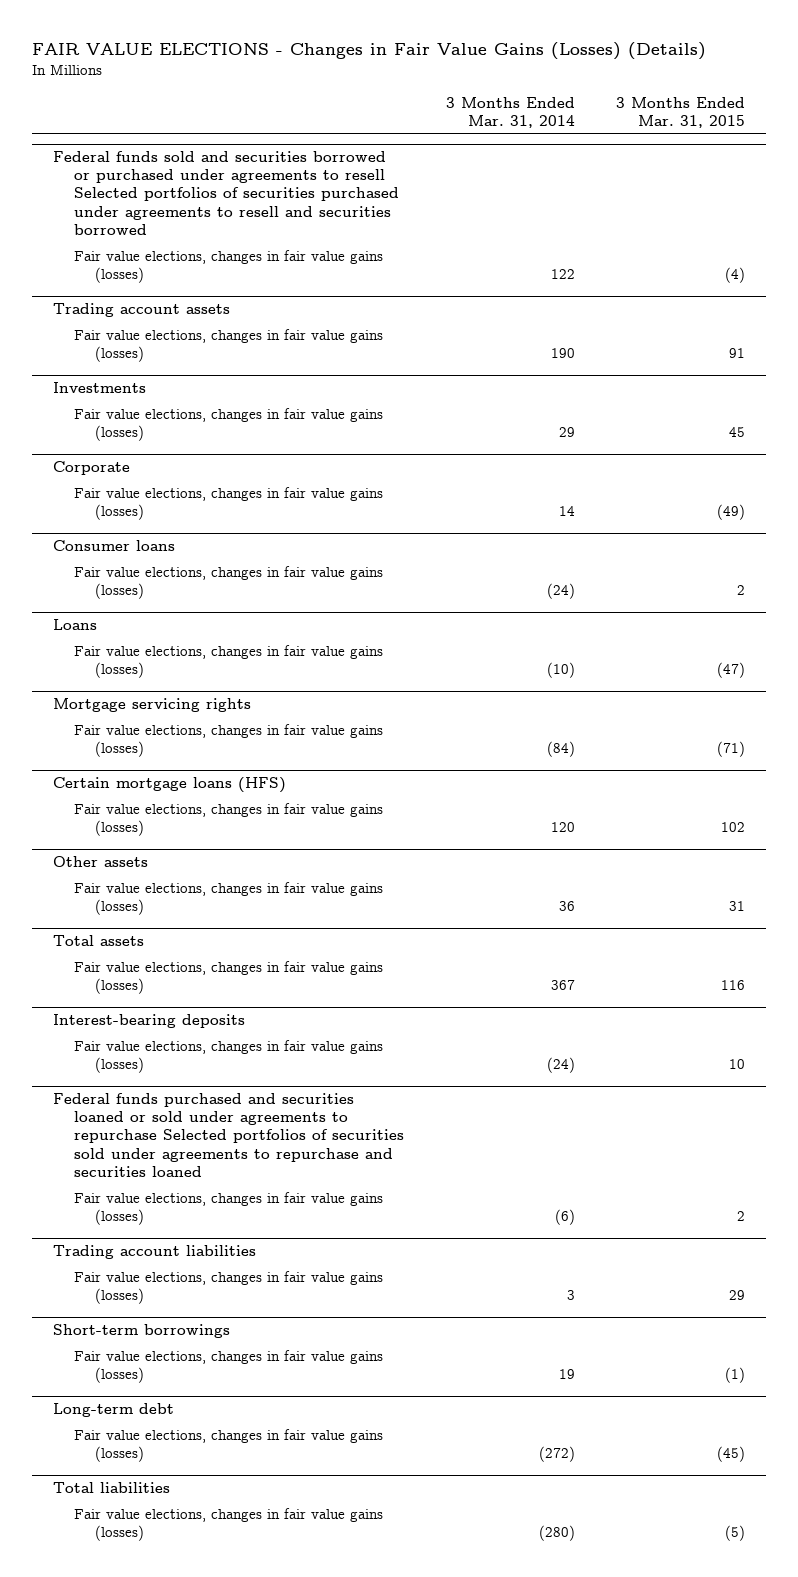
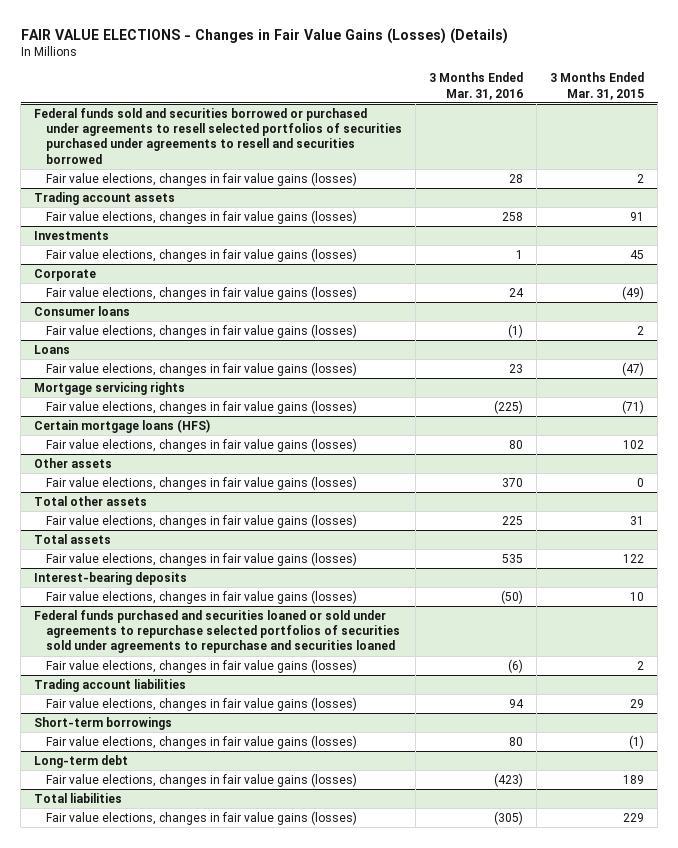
[445,96,575,128] 3 Months Ended Mar. 31, 2014 -> none
none -> [429,72,524,100] 3 Months Ended Mar. 31, 2016
[52,150,400,235] Federal funds sold and securities borrowed or purchased under agreements to resell Selected portfolios of securities purchased under agreements to resell and securities borrowed -> [34,107,403,164] Federal funds sold and securities borrowed or purchased under agreements to resell selected portfolios of securities purchased under agreements to resell and securities borrowed
[725,267,746,284] (4) -> [637,173,645,183] 2
none -> [46,475,358,490] Fair value elections, changes in fair value gains (losses)
none -> [34,495,148,506] Total other assets
[721,980,746,991] 116 -> [623,553,645,563] 122
[52,1092,405,1177] Federal funds purchased and securities loaned or sold under agreements to repurchase Selected portfolios of securities sold under agreements to repurchase and securities loaned -> [34,609,401,654] Federal funds purchased and securities loaned or sold under agreements to repurchase selected portfolios of securities sold under agreements to repurchase and securities loaned
[717,1446,746,1463] (45) -> [623,774,645,784] 189
[725,1525,746,1542] (5) -> [623,812,645,822] 229

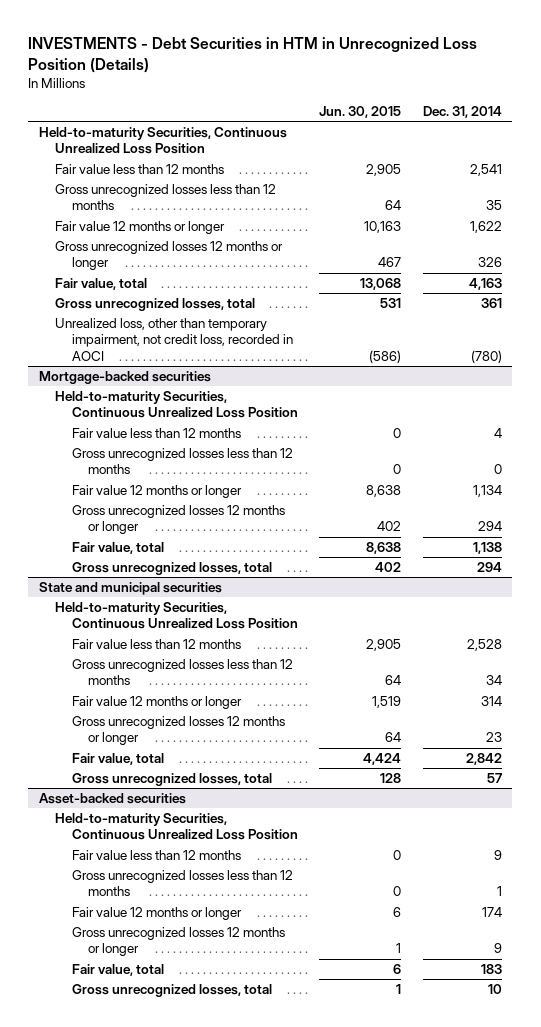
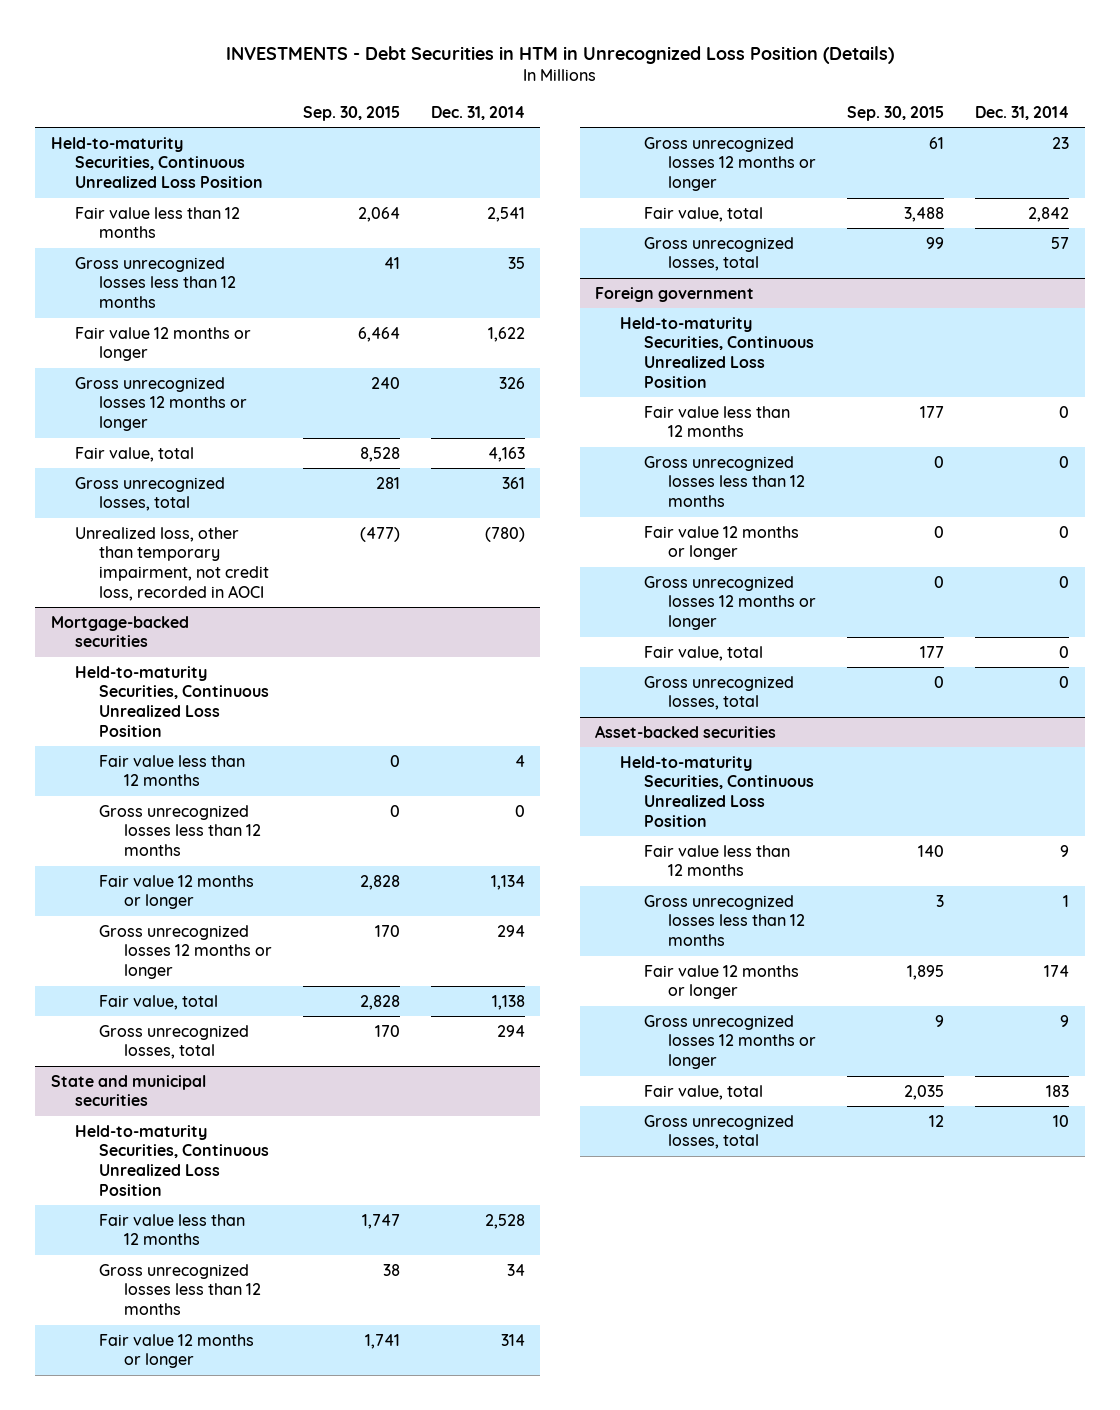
[319,106,402,119] Jun. 30, 2015 -> none
none -> [302,105,400,121] Sep. 30, 2015
none -> [595,286,755,302] Foreign government
none -> [619,316,814,388] Held-to-maturity Securities, Continuous Unrealized Loss Position
none -> [643,405,790,438] Fair value less than 12 months
none -> [643,455,806,507] Gross unrecognized losses less than 12 months
none -> [643,525,799,561] Fair value 12 months or longer
none -> [643,575,817,630] Gross unrecognized losses 12 months or longer
none -> [643,645,763,661] Fair value, total
none -> [643,675,794,711] Gross unrecognized losses, total

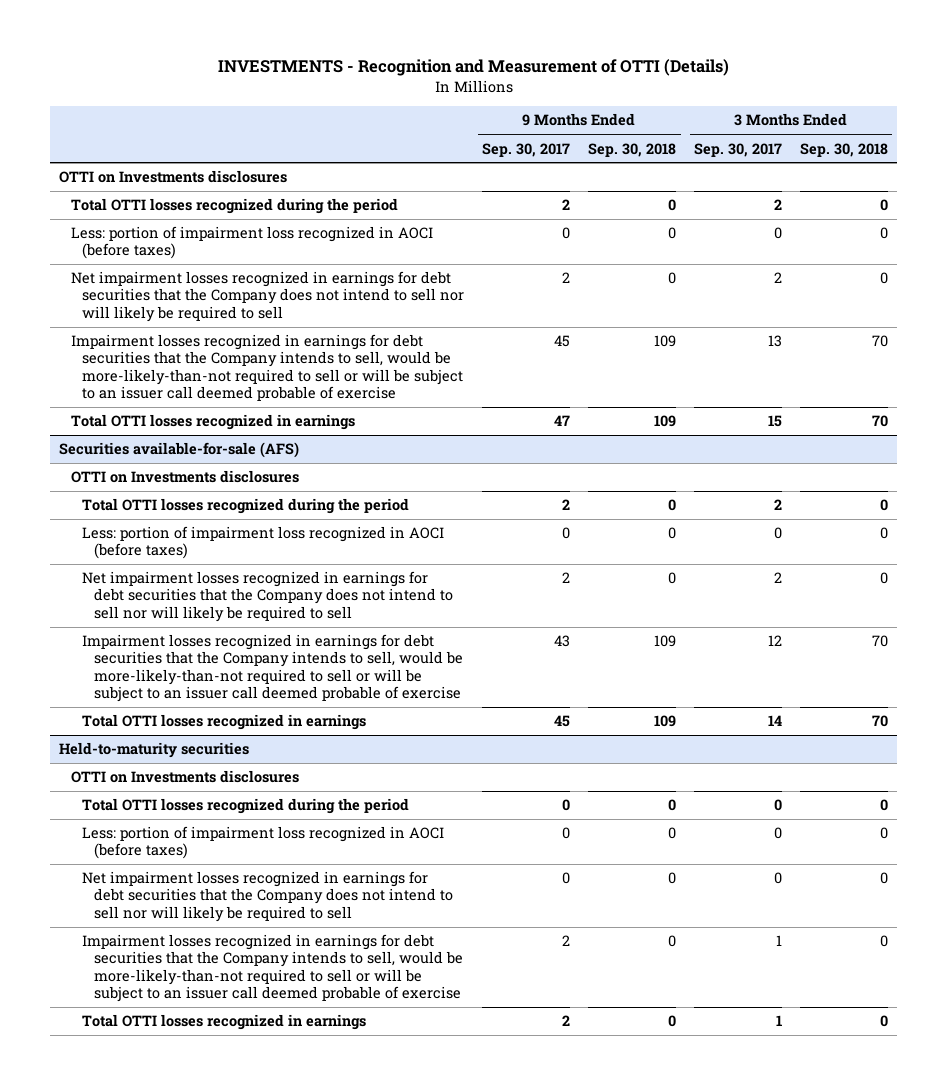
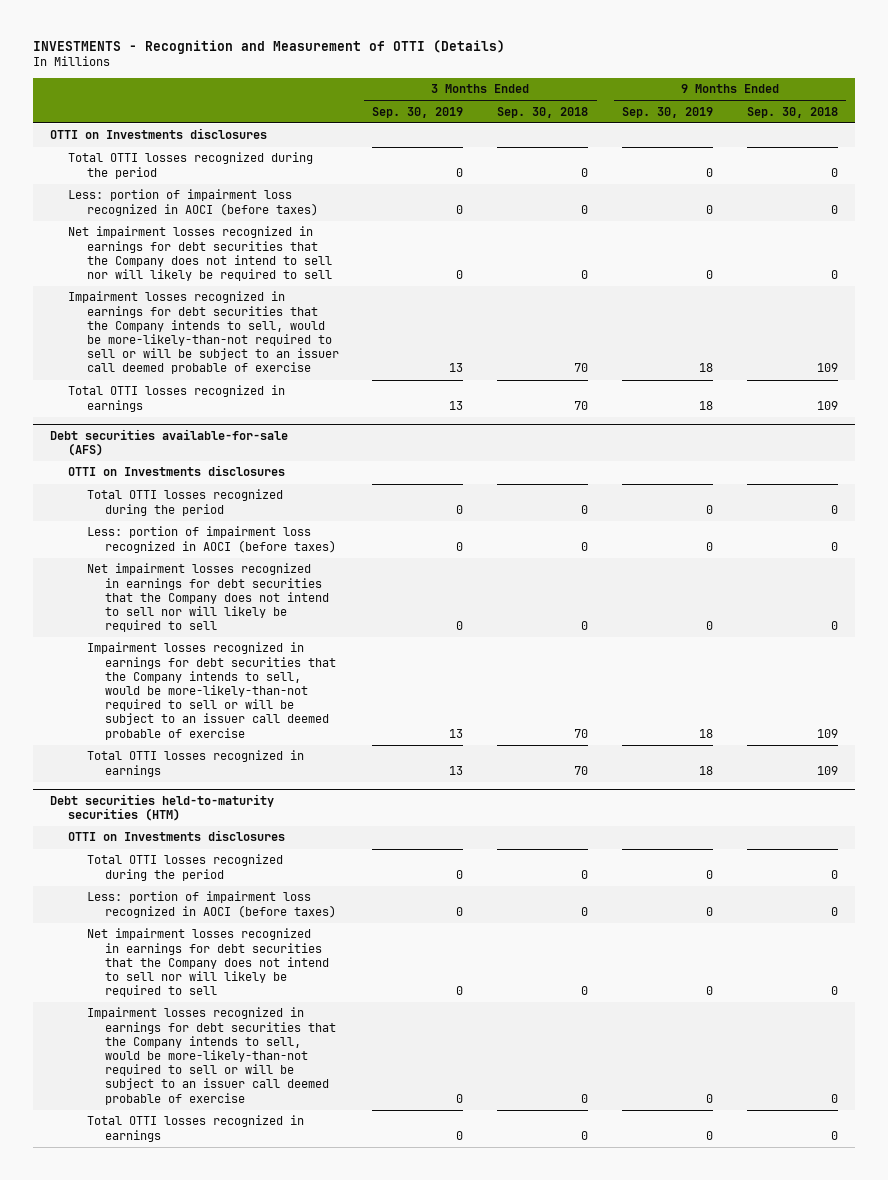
[482,142,571,157] Sep. 30, 2017 -> none
[694,142,783,157] Sep. 30, 2017 -> none
none -> [372,106,464,118] Sep. 30, 2019
none -> [622,106,714,118] Sep. 30, 2019
[59,442,300,459] Securities available-for-sale (AFS) -> [50,428,289,456] Debt securities available-for-sale (AFS)
[59,742,250,759] Held-to-maturity securities -> [50,793,275,821] Debt securities held-to-maturity securities (HTM)

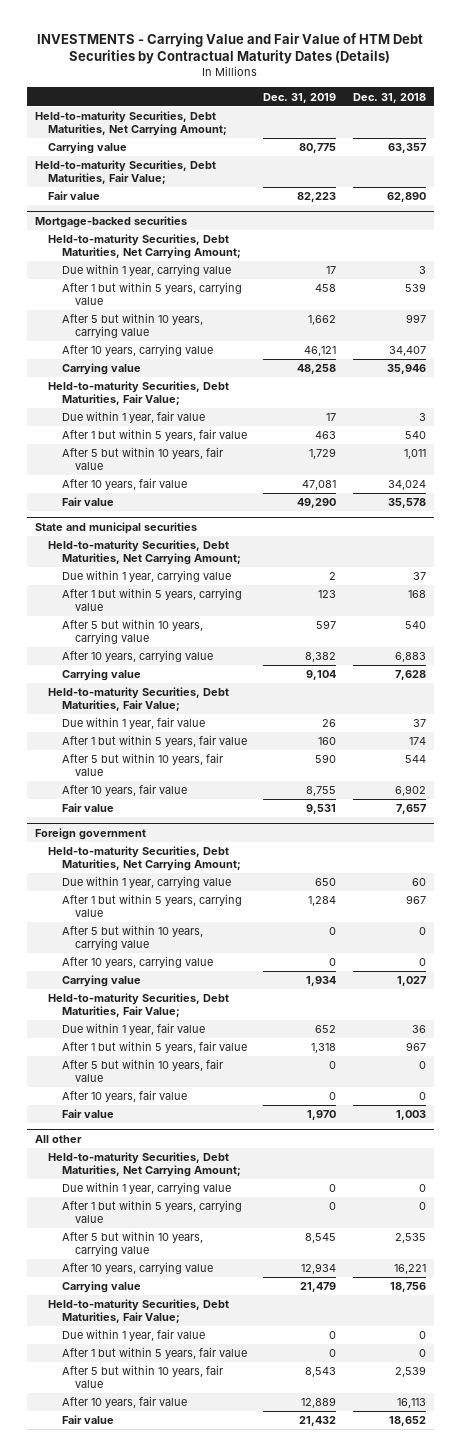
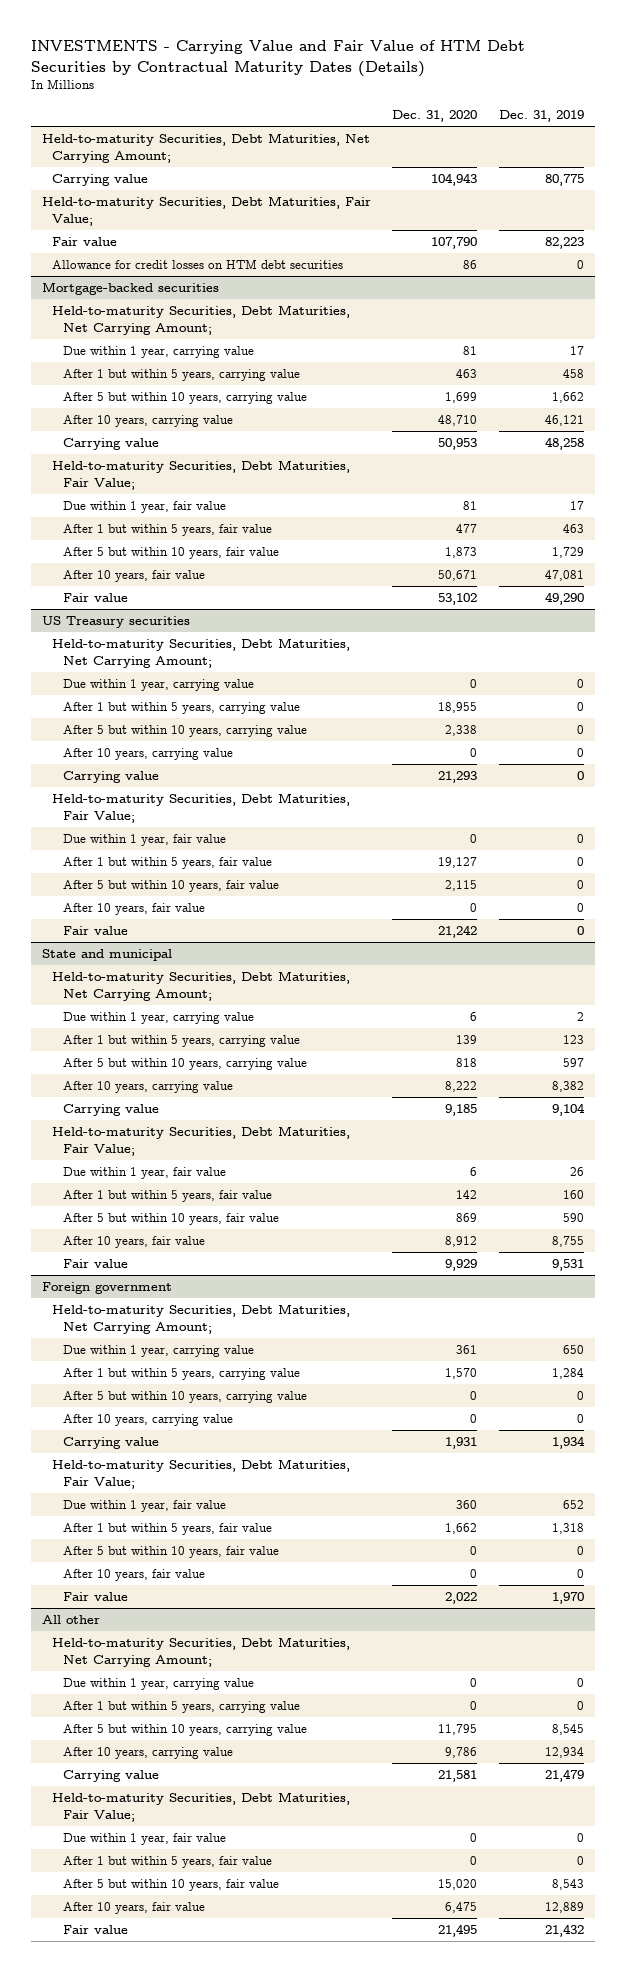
[352,92,426,103] Dec. 31, 2018 -> none
none -> [392,109,478,122] Dec. 31, 2020
none -> [52,259,344,270] Allowance for credit losses on HTM debt securities
[34,521,197,534] State and municipal securities -> none
none -> [41,616,190,629] US Treasury securities
none -> [62,679,254,692] Due within 1 year, carrying value
none -> [62,702,300,715] After 1 but within 5 years, carrying value
none -> [62,725,307,738] After 5 but within 10 years, carrying value
none -> [62,748,233,761] After 10 years, carrying value
none -> [62,771,159,784] Carrying value
none -> [52,793,351,823] Held-to-maturity Securities, Debt Maturities, Fair Value;
none -> [62,834,226,847] Due within 1 year, fair value
none -> [62,857,272,870] After 1 but within 5 years, fair value
none -> [62,880,279,893] After 5 but within 10 years, fair value
none -> [62,903,205,916] After 10 years, fair value
none -> [62,926,128,936] Fair value
none -> [41,949,172,962] State and municipal
none -> [52,971,351,1001] Held-to-maturity Securities, Debt Maturities, Net Carrying Amount;

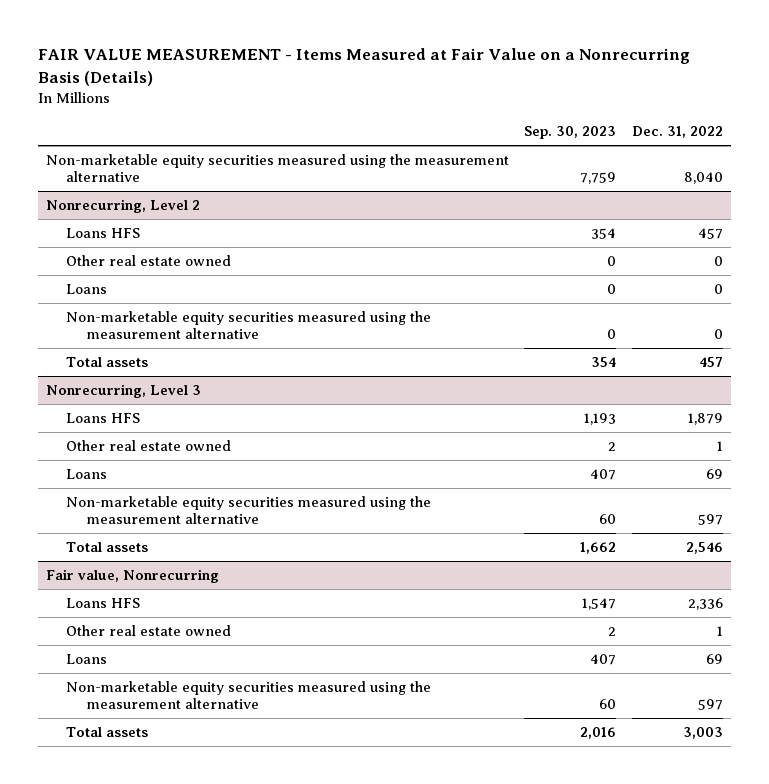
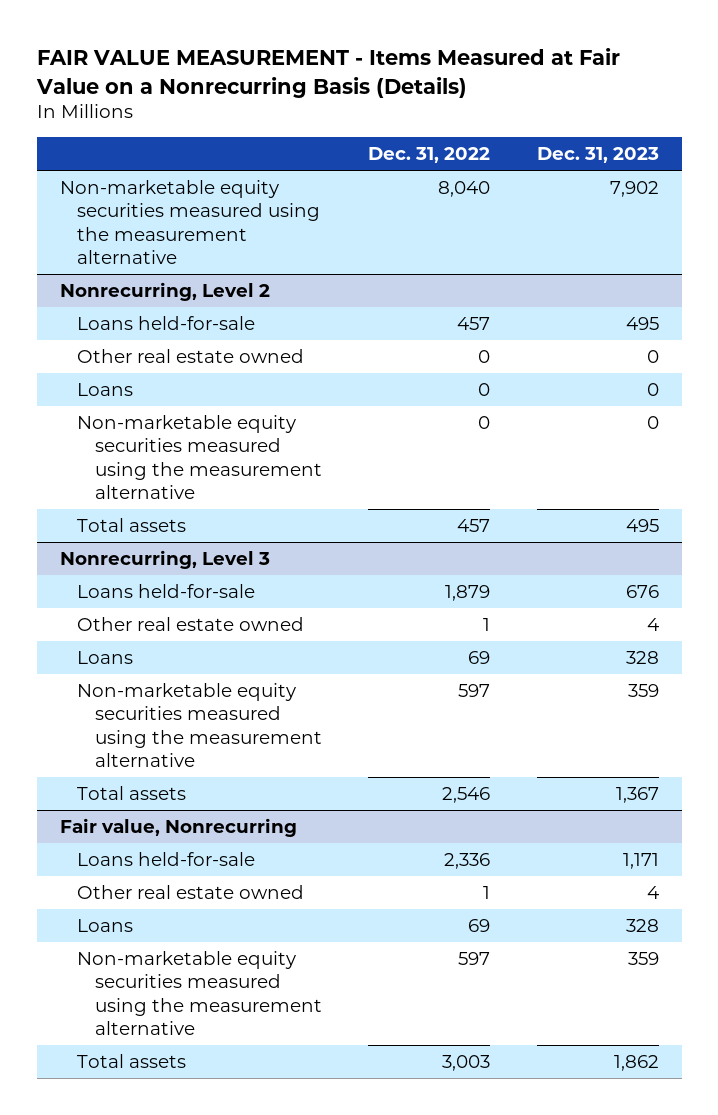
[524,126,617,140] Sep. 30, 2023 -> none
none -> [536,146,659,163] Dec. 31, 2023
[66,228,141,239] Loans HFS -> [77,316,256,331] Loans held-for-sale
[66,413,141,424] Loans HFS -> [77,584,256,599] Loans held-for-sale
[66,598,141,609] Loans HFS -> [77,852,256,867] Loans held-for-sale

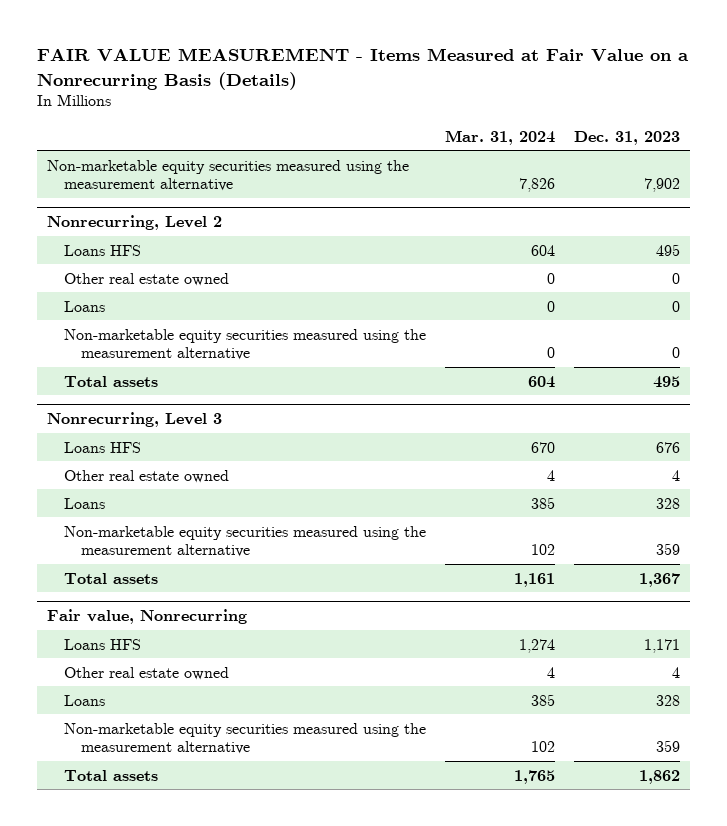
[368,146,491,163] Dec. 31, 2022 -> none
none -> [445,129,556,145] Mar. 31, 2024
[77,316,256,331] Loans held-for-sale -> [64,244,142,256] Loans HFS
[77,584,256,599] Loans held-for-sale -> [64,441,142,453] Loans HFS
[77,852,256,867] Loans held-for-sale -> [64,638,142,650] Loans HFS

